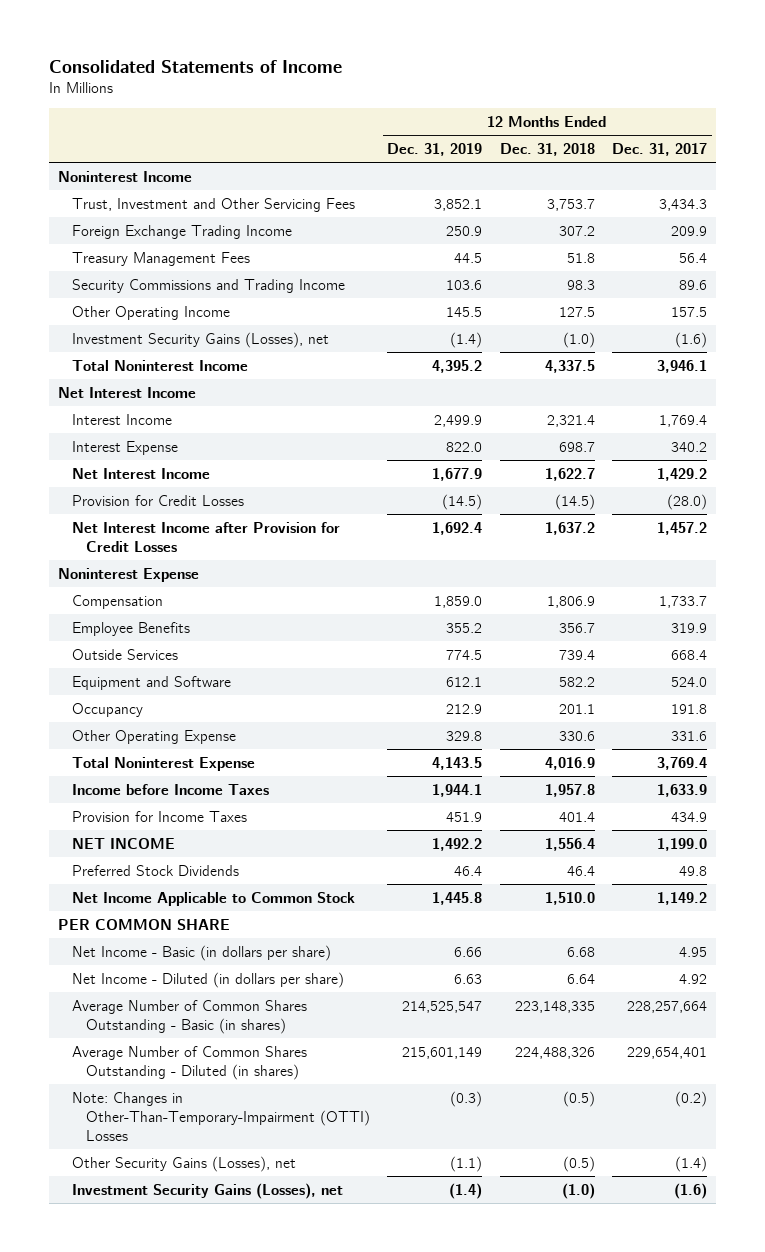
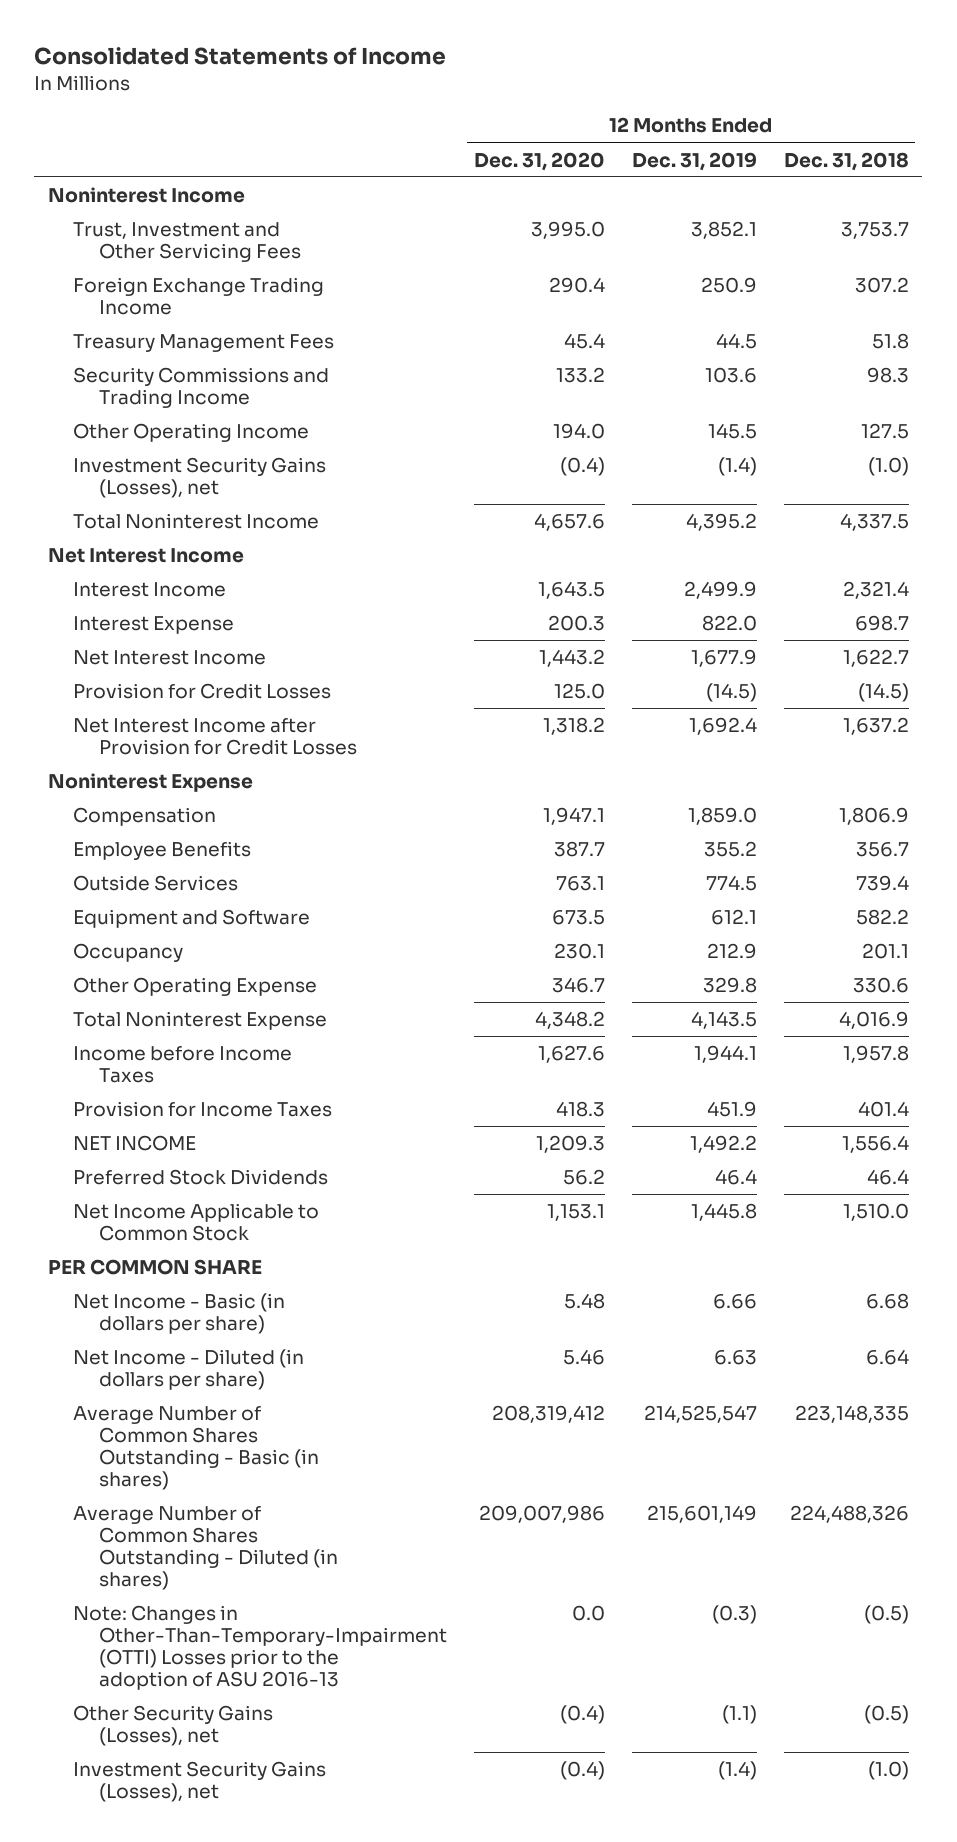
[612,143,708,157] Dec. 31, 2017 -> none
none -> [473,151,605,171] Dec. 31, 2020
[71,1091,370,1142] Note: Changes in Other-Than-Temporary-Impairment (OTTI) Losses -> [73,1604,447,1690] Note: Changes in Other-Than-Temporary-Impairment (OTTI) Losses prior to the adoption of ASU 2016-13

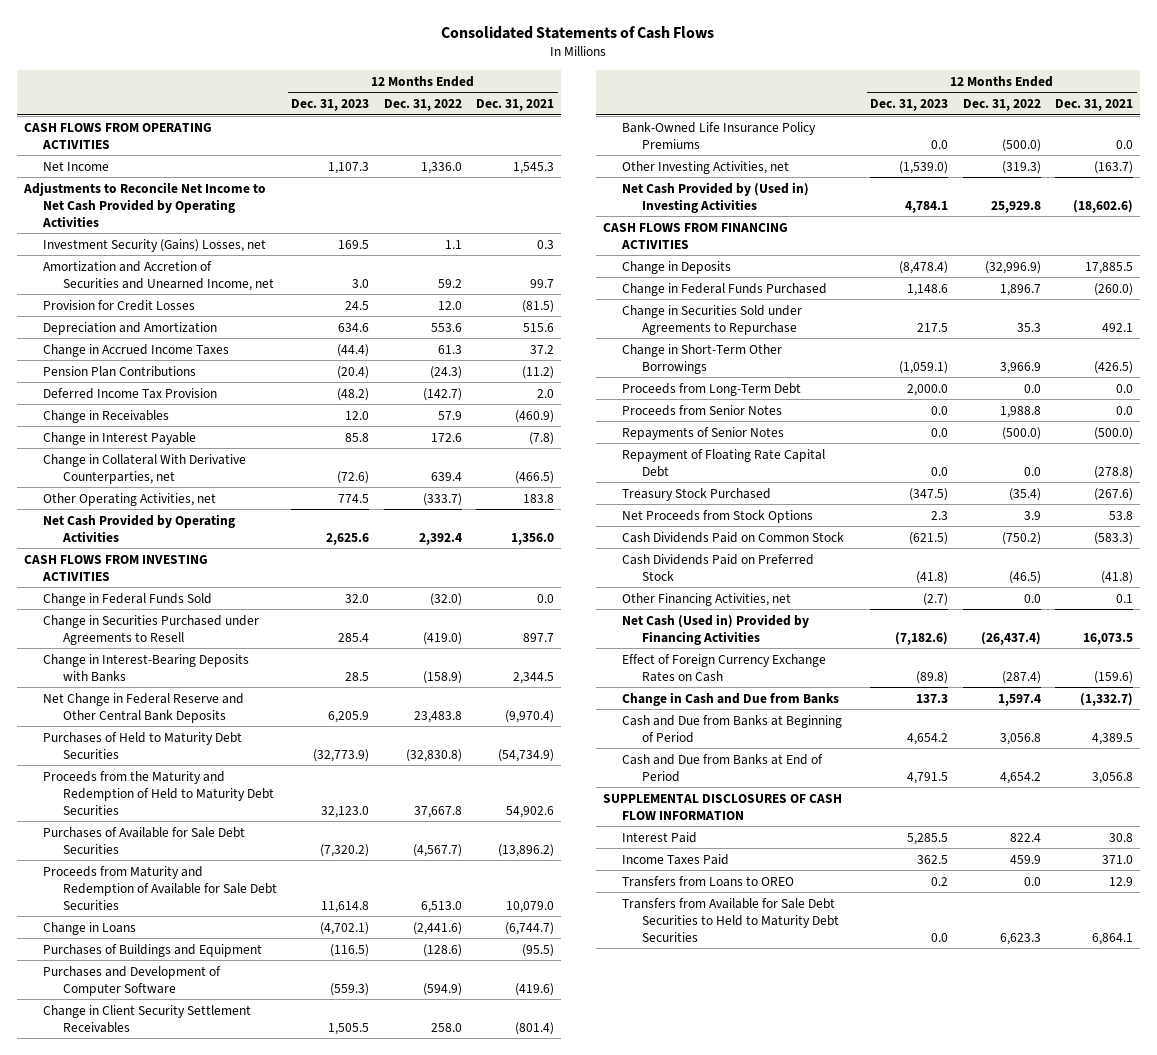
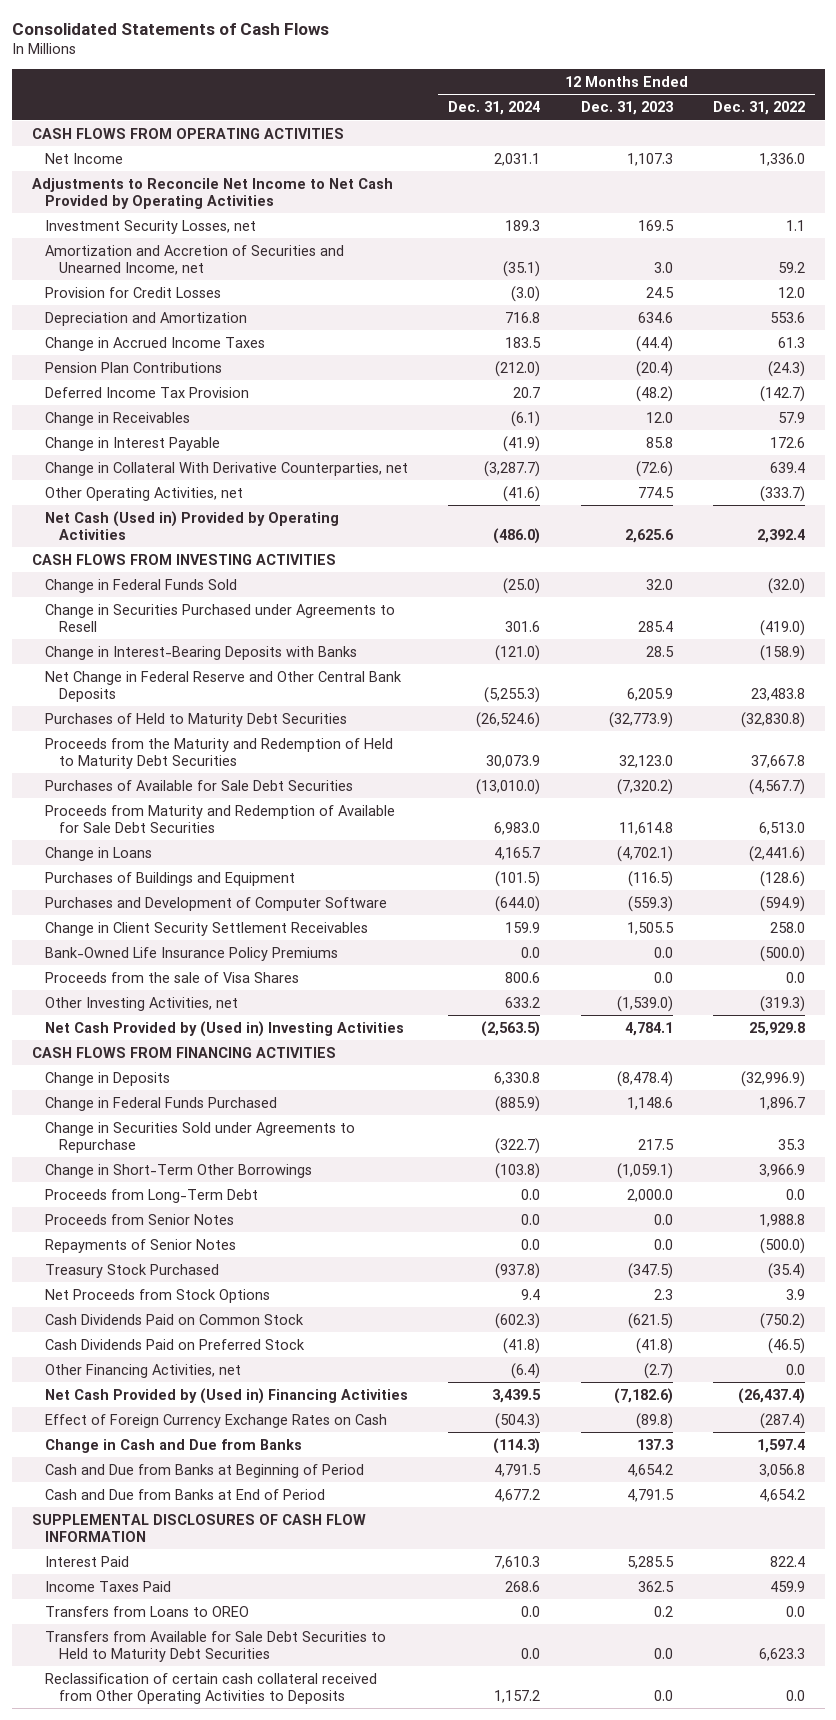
[475,99,554,112] Dec. 31, 2021 -> none
none -> [448,101,541,116] Dec. 31, 2024
[43,238,267,252] Investment Security (Gains) Losses, net -> [45,219,257,234] Investment Security Losses, net
[43,513,236,542] Net Cash Provided by Operating Activities -> [45,510,340,540] Net Cash (Used in) Provided by Operating Activities
none -> [45,971,300,983] Proceeds from the sale of Visa Shares
[622,448,826,477] Repayment of Floating Rate Capital Debt -> none
[622,613,810,645] Net Cash (Used in) Provided by Financing Activities -> [45,1387,409,1404] Net Cash Provided by (Used in) Financing Activities
none -> [45,1672,378,1704] Reclassification of certain cash collateral received from Other Operating Activities to Deposits

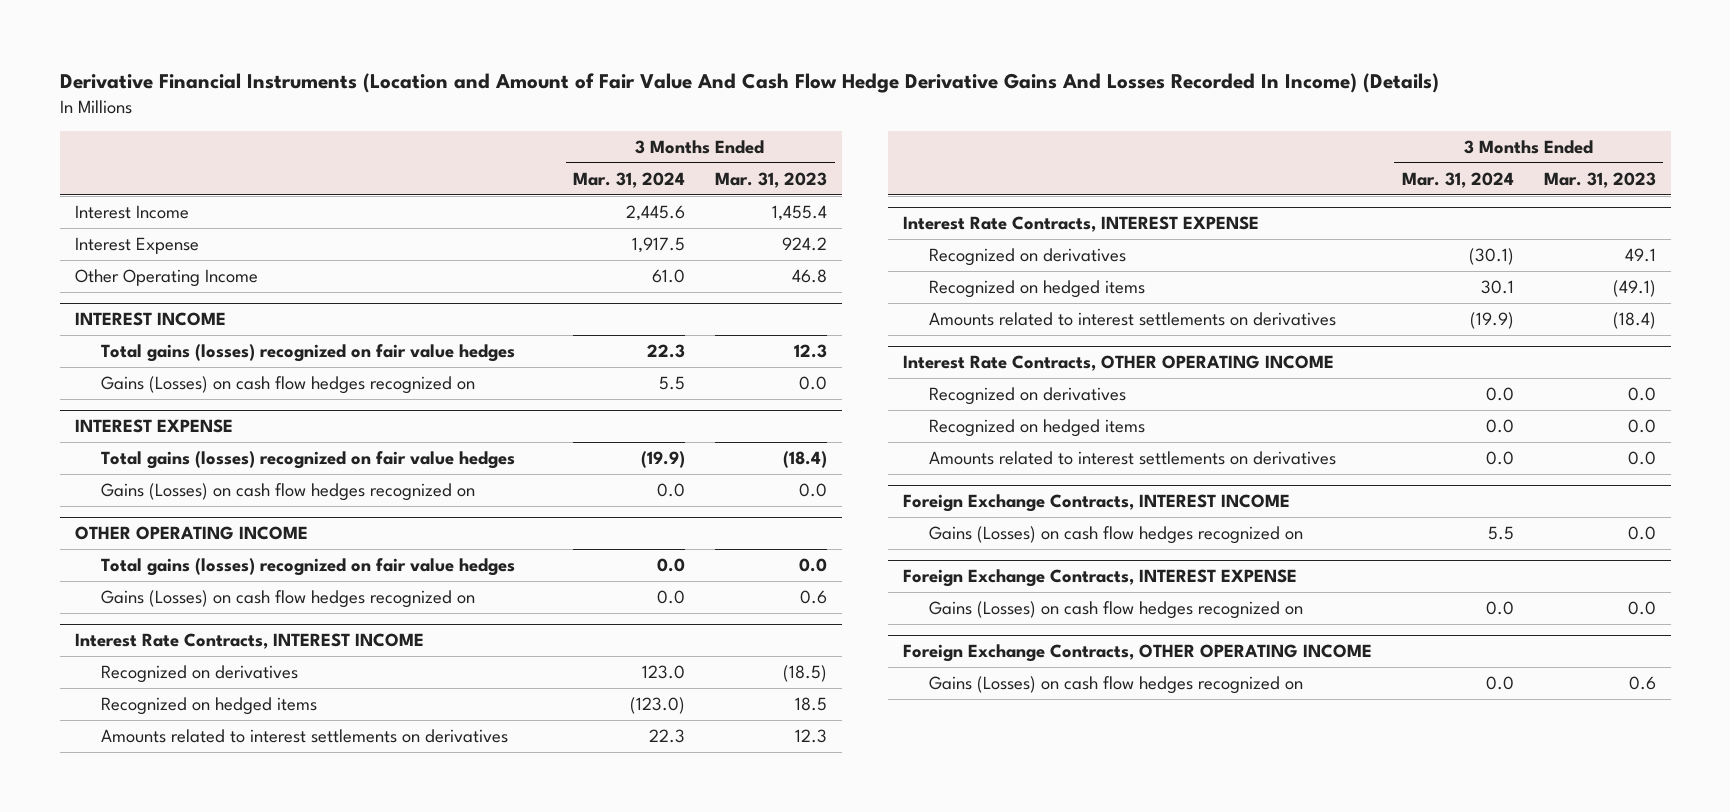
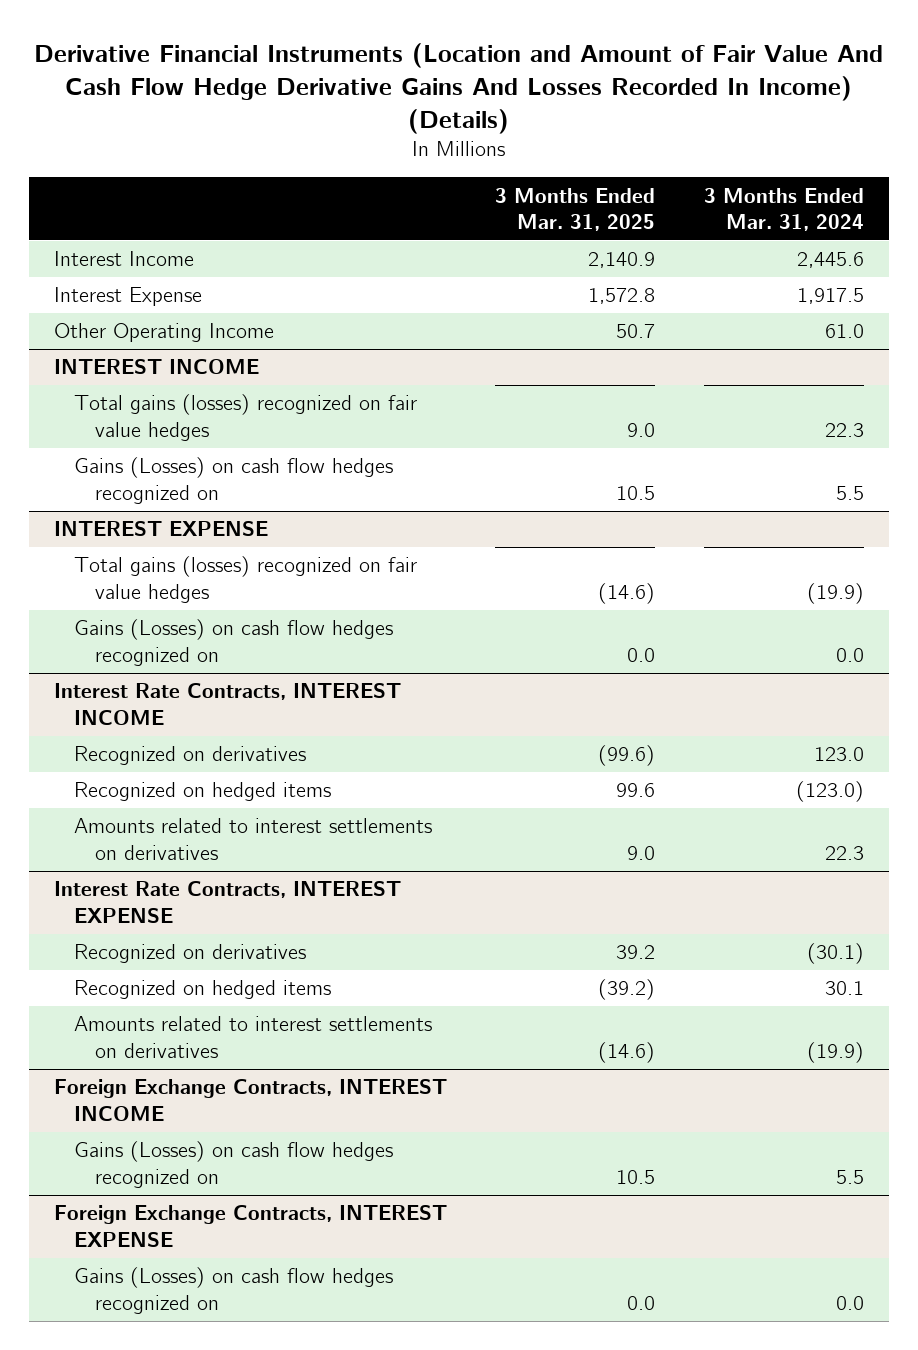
[715,171,828,188] Mar. 31, 2023 -> none
none -> [495,187,656,232] 3 Months Ended Mar. 31, 2025
[74,525,308,540] OTHER OPERATING INCOME -> none
[100,557,515,576] Total gains (losses) recognized on fair value hedges -> none
[100,589,475,608] Gains (Losses) on cash flow hedges recognized on -> none
[902,354,1334,371] Interest Rate Contracts, OTHER OPERATING INCOME -> none
[929,386,1127,405] Recognized on derivatives -> none
[929,418,1146,437] Recognized on hedged items -> none
[929,450,1337,465] Amounts related to interest settlements on derivatives -> none
[902,643,1372,662] Foreign Exchange Contracts, OTHER OPERATING INCOME -> none
[929,675,1304,694] Gains (Losses) on cash flow hedges recognized on -> none

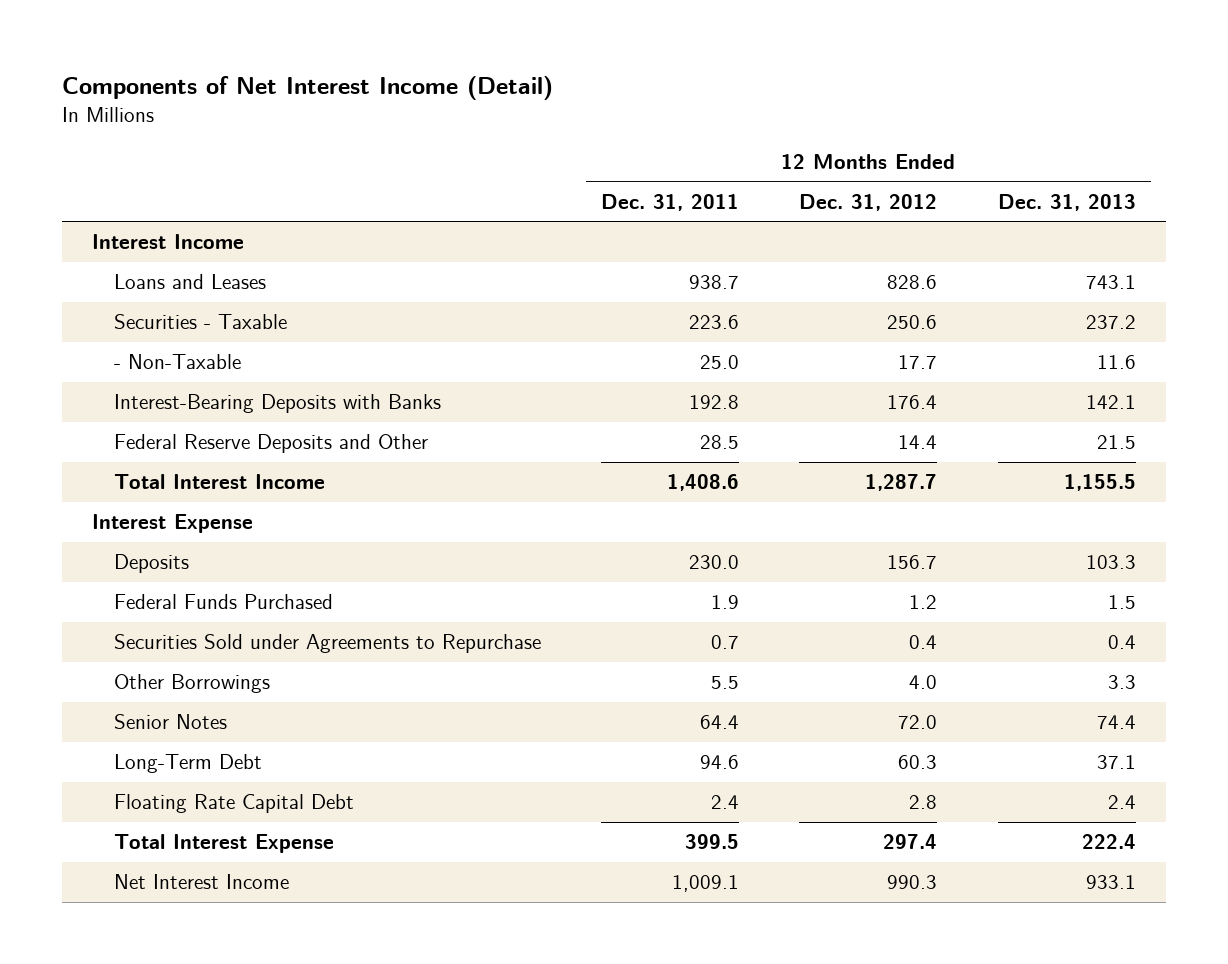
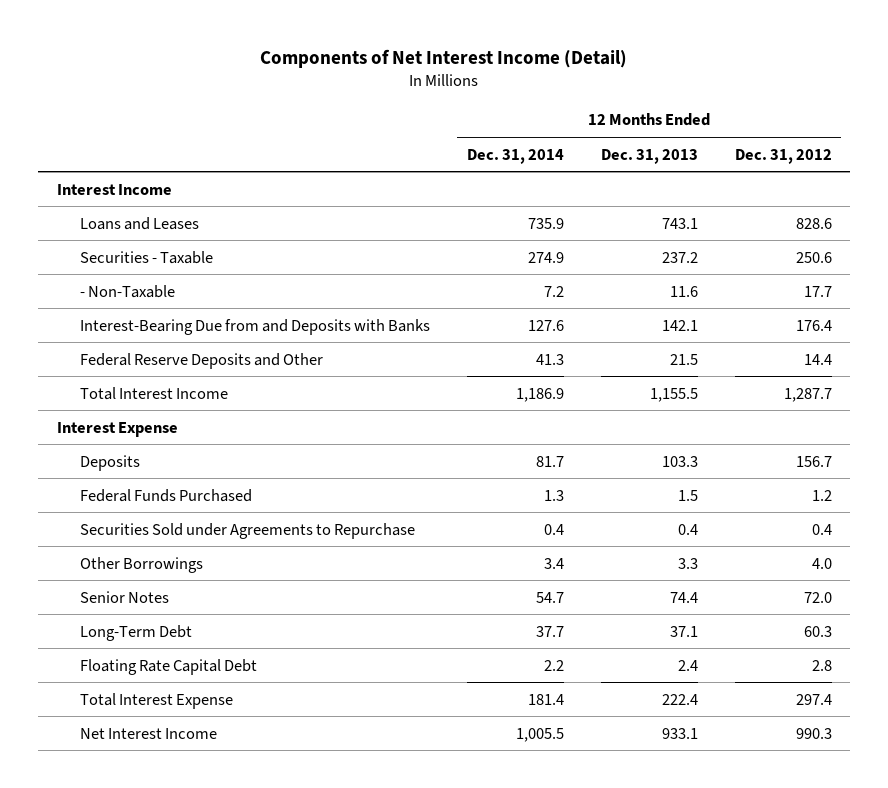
[601,193,740,211] Dec. 31, 2011 -> none
none -> [466,148,564,164] Dec. 31, 2014
[113,393,441,413] Interest-Bearing Deposits with Banks -> [79,318,430,335] Interest-Bearing Due from and Deposits with Banks

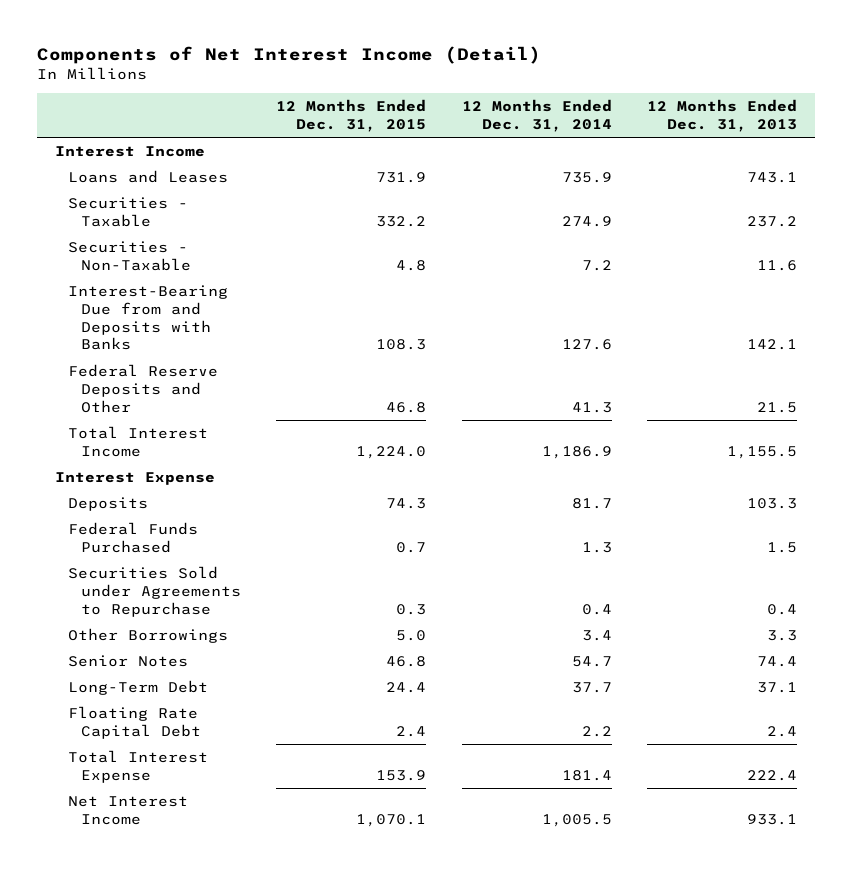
[734,148,832,164] Dec. 31, 2012 -> none
none -> [276,99,427,132] 12 Months Ended Dec. 31, 2015
[79,284,175,298] - Non-Taxable -> [67,241,191,271] Securities - Non-Taxable

